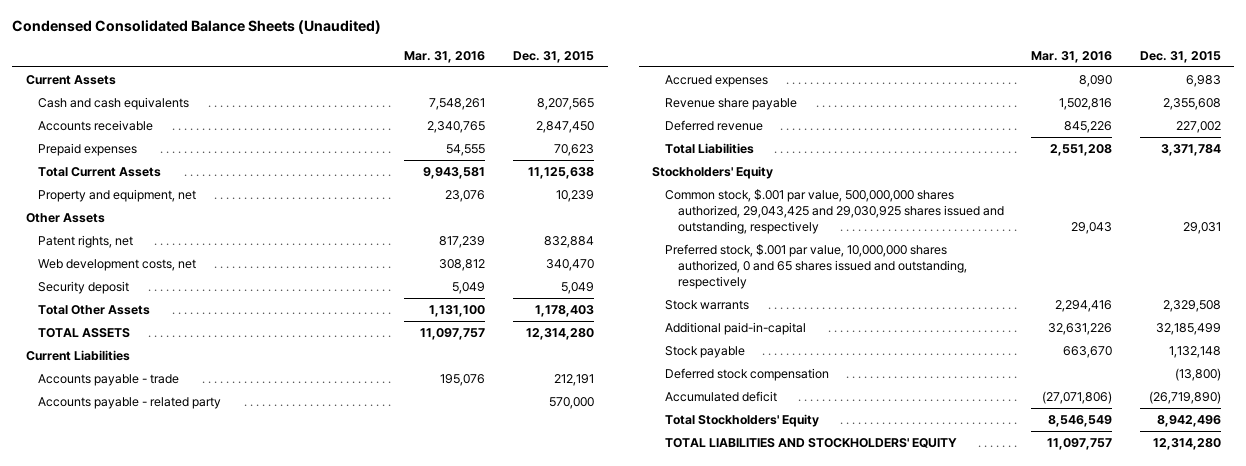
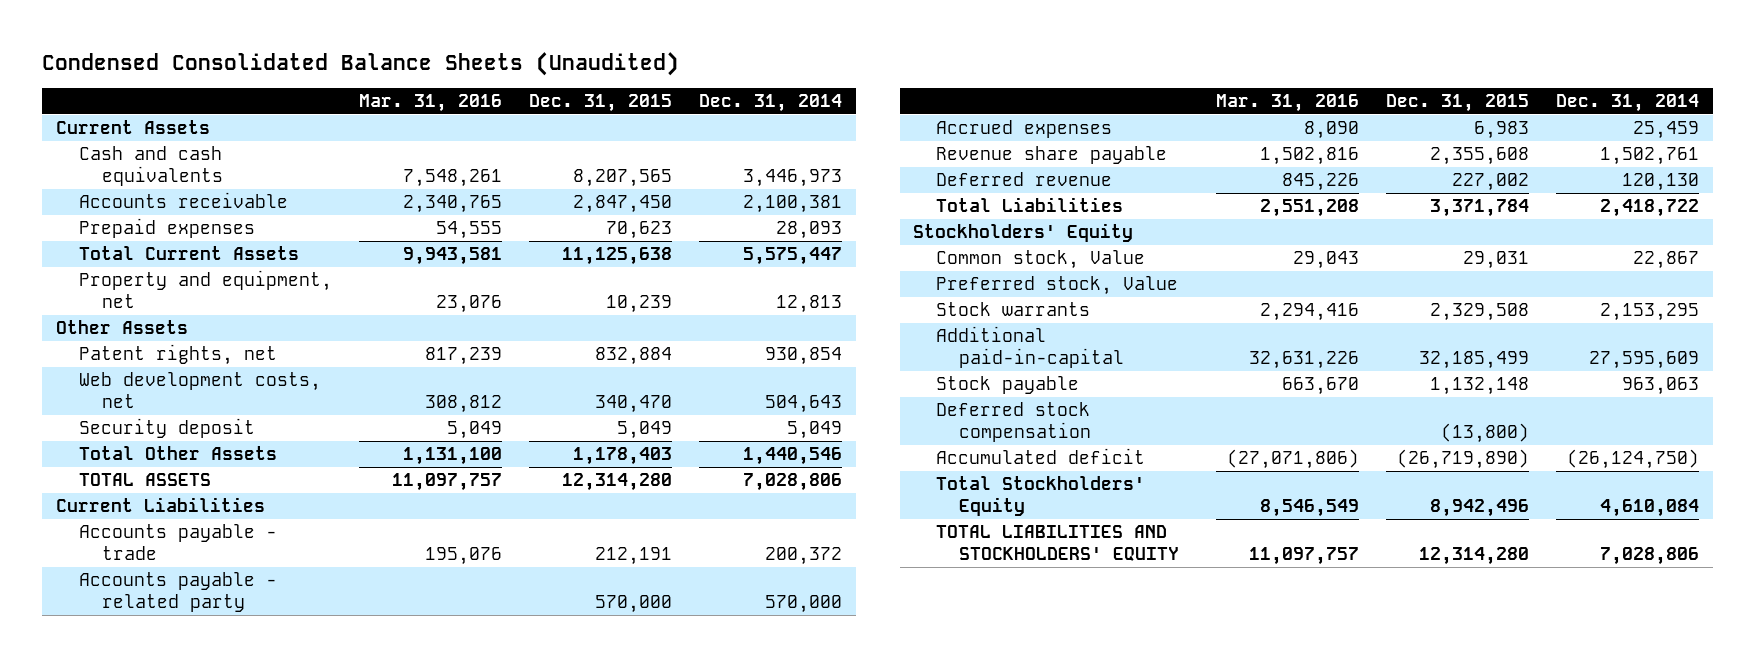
none -> [698,93,842,112] Dec. 31, 2014
[665,188,1004,235] Common stock, $.001 par value, 500,000,000 shares authorized, 29,043,425 and 29,030,925 shares issued and outstanding, respectively -> [936,250,1146,270] Common stock, Value
[665,243,967,290] Preferred stock, $.001 par value, 10,000,000 shares authorized, 0 and 65 shares issued and outstanding, respectively -> [936,276,1179,296] Preferred stock, Value

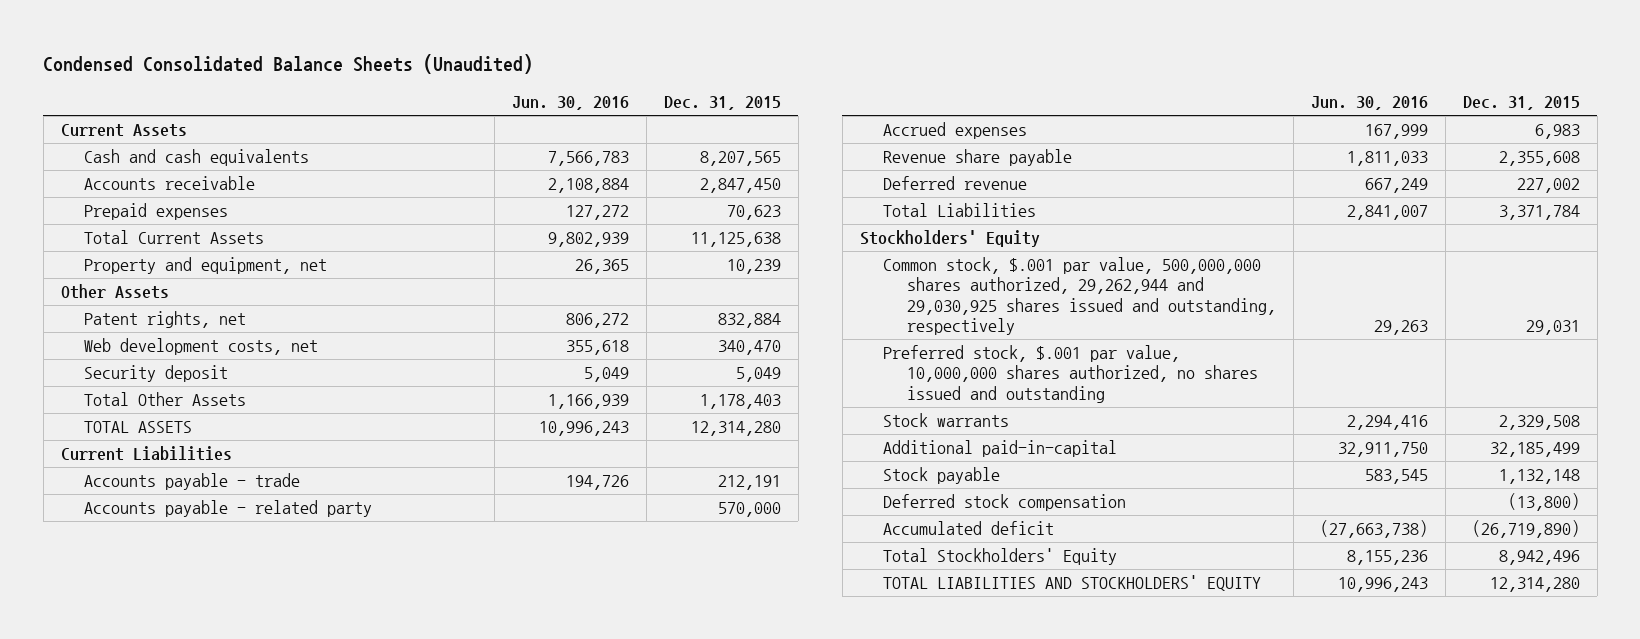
[358,93,502,112] Mar. 31, 2016 -> none
[698,93,842,112] Dec. 31, 2014 -> none
none -> [511,96,629,111] Jun. 30, 2016
[936,250,1146,270] Common stock, Value -> [883,257,1276,335] Common stock, $.001 par value, 500,000,000 shares authorized, 29,262,944 and 29,030,925 shares issued and outstanding, respectively
[936,276,1179,296] Preferred stock, Value -> [883,345,1258,403] Preferred stock, $.001 par value, 10,000,000 shares authorized, no shares issued and outstanding

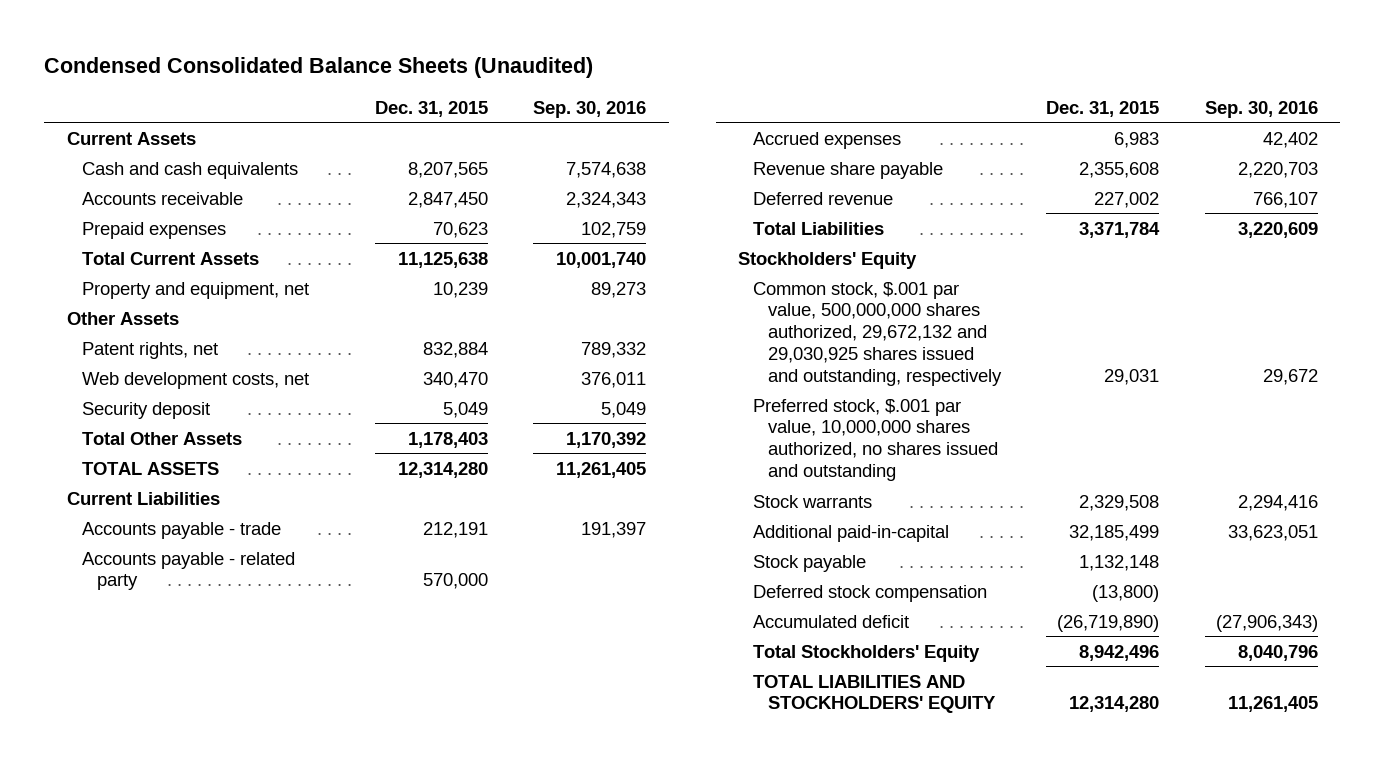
[511,96,629,111] Jun. 30, 2016 -> none
none -> [533,100,647,118] Sep. 30, 2016
[883,257,1276,335] Common stock, $.001 par value, 500,000,000 shares authorized, 29,262,944 and 29,030,925 shares issued and outstanding, respectively -> [753,281,1002,386] Common stock, $.001 par value, 500,000,000 shares authorized, 29,672,132 and 29,030,925 shares issued and outstanding, respectively

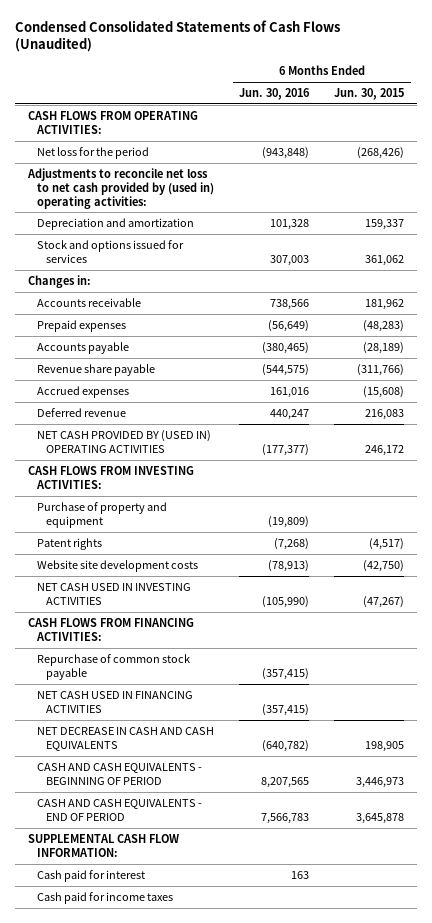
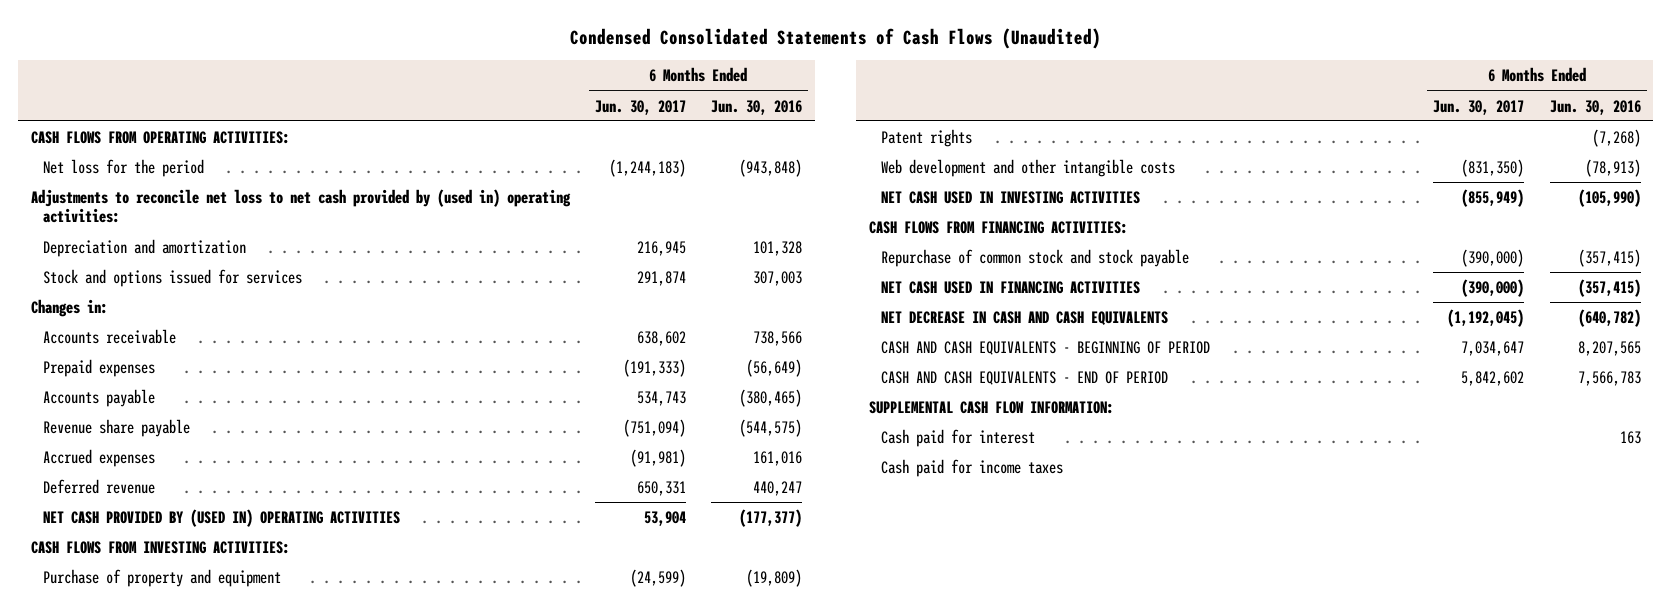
[334,88,405,101] Jun. 30, 2015 -> none
none -> [594,99,686,115] Jun. 30, 2017
[36,559,198,572] Website site development costs -> [881,158,1176,177] Web development and other intangible costs
[36,653,190,680] Repurchase of common stock payable -> [881,248,1190,267] Repurchase of common stock and stock payable

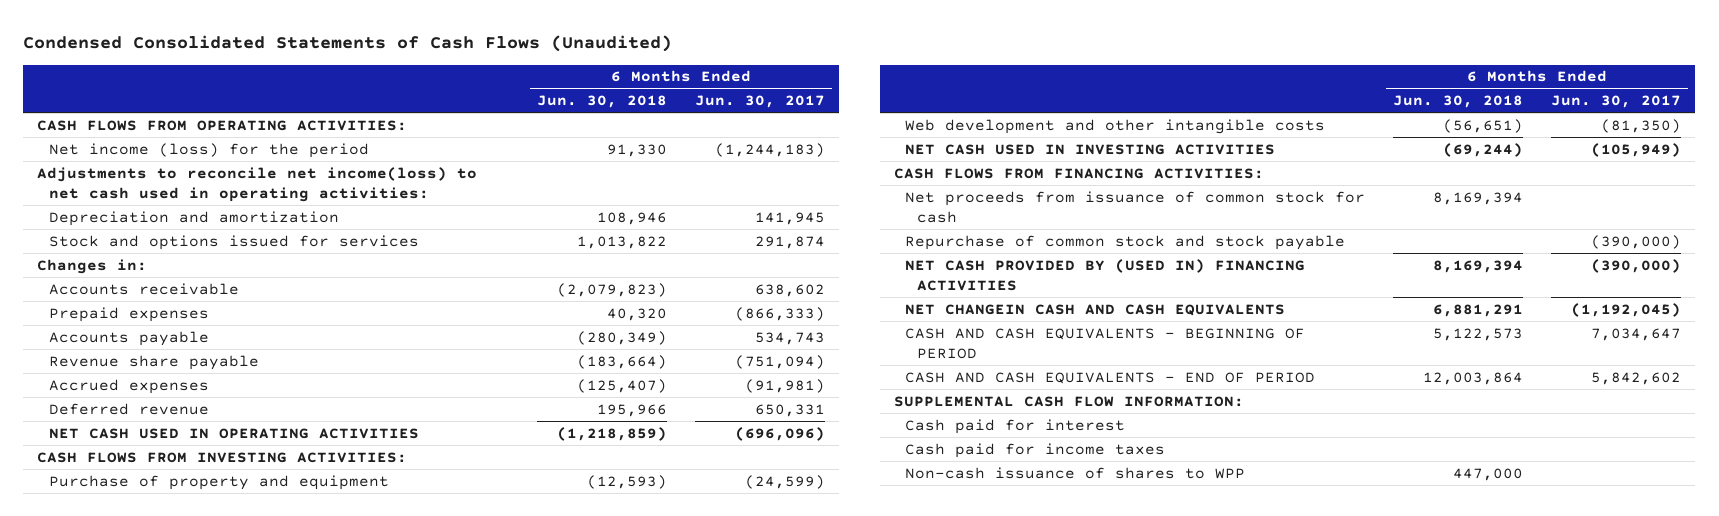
[711,99,803,115] Jun. 30, 2016 -> none
none -> [537,95,668,109] Jun. 30, 2018
[42,158,204,177] Net loss for the period -> [49,142,370,158] Net income (loss) for the period
[30,188,571,224] Adjustments to reconcile net loss to net cash provided by (used in) operating activities: -> [37,166,478,202] Adjustments to reconcile net income(loss) to net cash used in operating activities:
[636,240,686,256] 216,945 -> [755,211,826,225] 141,945
[622,358,686,377] (191,333) -> [735,306,826,321] (866,333)
[42,508,400,527] NET CASH PROVIDED BY (USED IN) OPERATING ACTIVITIES -> [49,427,420,439] NET CASH USED IN OPERATING ACTIVITIES
[643,510,686,526] 53,904 -> [735,426,826,441] (696,096)
[881,128,973,147] Patent rights -> none
[1461,158,1525,177] (831,350) -> [1601,118,1682,133] (81,350)
[1461,188,1525,207] (855,949) -> [1591,142,1682,157] (105,949)
none -> [905,190,1366,223] Net proceeds from issuance of common stock for cash
[881,280,1141,294] NET CASH USED IN FINANCING ACTIVITIES -> [905,258,1306,291] NET CASH PROVIDED BY (USED IN) FINANCING ACTIVITIES
[881,310,1169,325] NET DECREASE IN CASH AND CASH EQUIVALENTS -> [905,303,1286,316] NET CHANGEIN CASH AND CASH EQUIVALENTS
none -> [905,466,1246,479] Non-cash issuance of shares to WPP

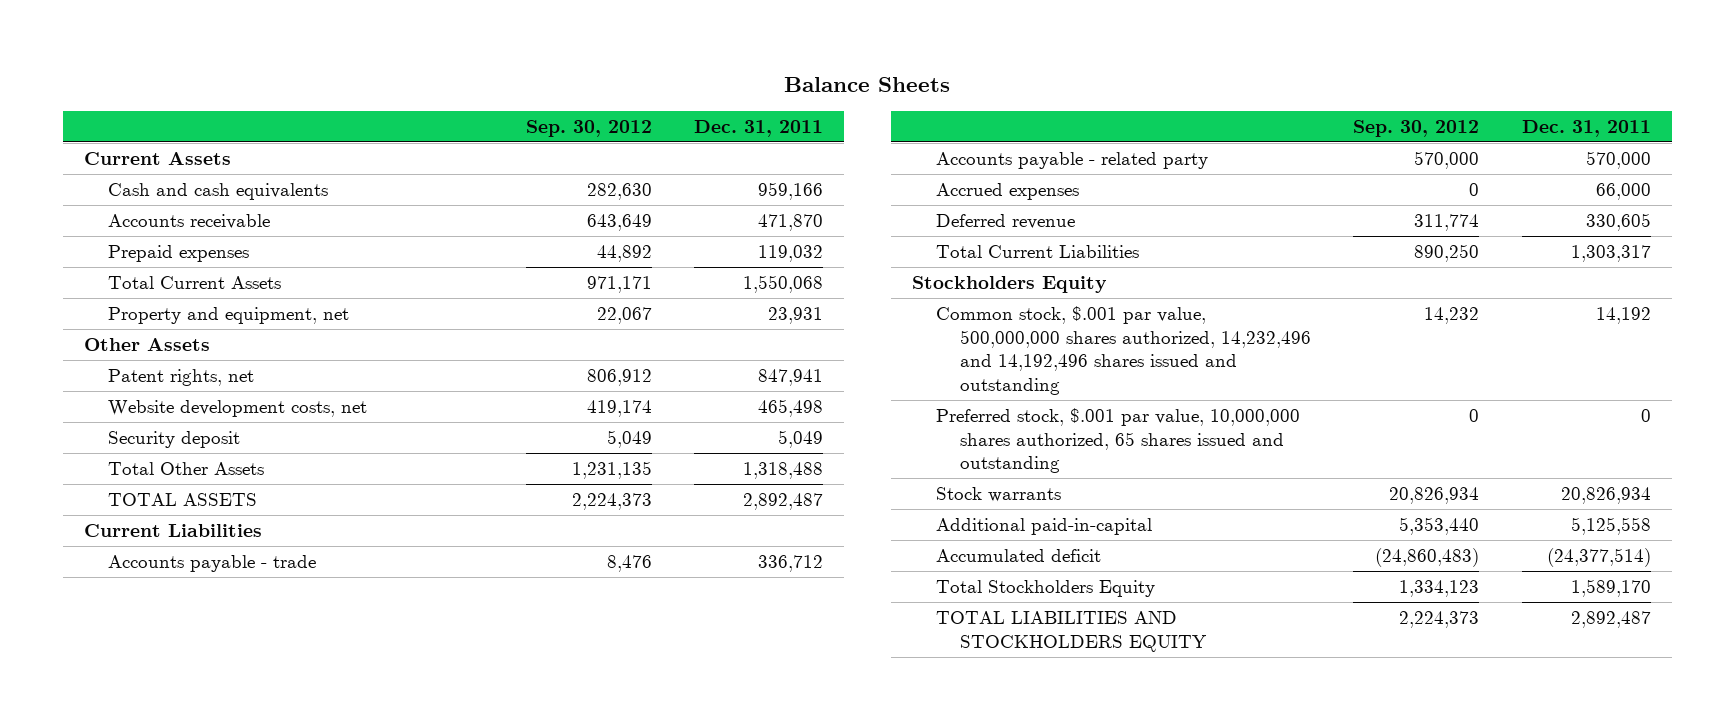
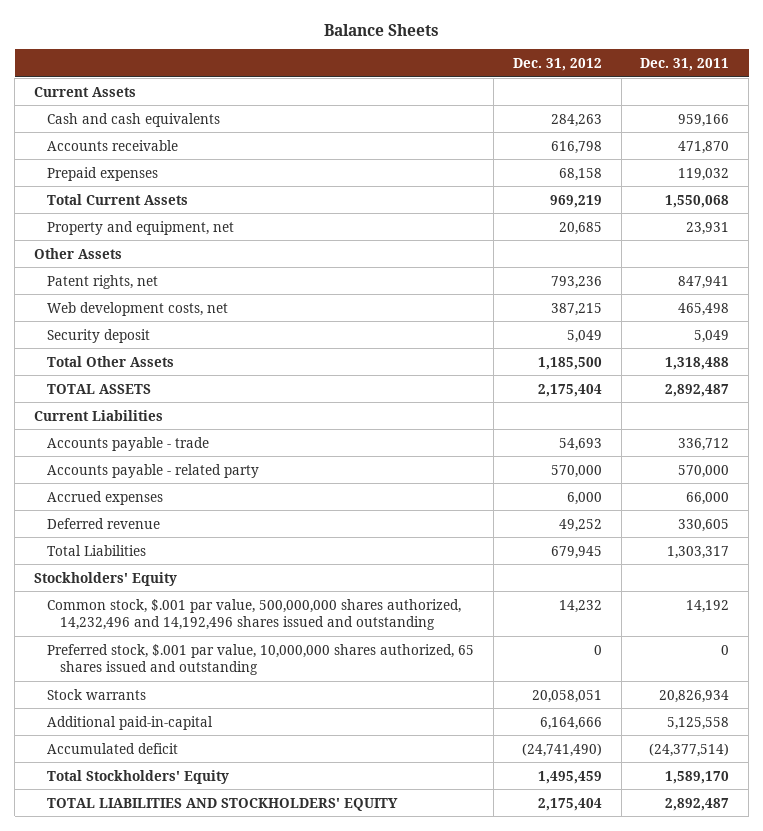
[525,119,652,137] Sep. 30, 2012 -> none
none -> [512,57,602,71] Dec. 31, 2012
[108,400,368,418] Website development costs, net -> [47,301,229,316] Web development costs, net
[936,245,1140,259] Total Current Liabilities -> [47,544,147,556] Total Liabilities
[911,276,1107,294] Stockholders Equity -> [33,571,177,586] Stockholders' Equity
[936,580,1156,598] Total Stockholders Equity -> [47,769,230,784] Total Stockholders' Equity
[936,611,1208,652] TOTAL LIABILITIES AND STOCKHOLDERS EQUITY -> [47,797,399,811] TOTAL LIABILITIES AND STOCKHOLDERS' EQUITY

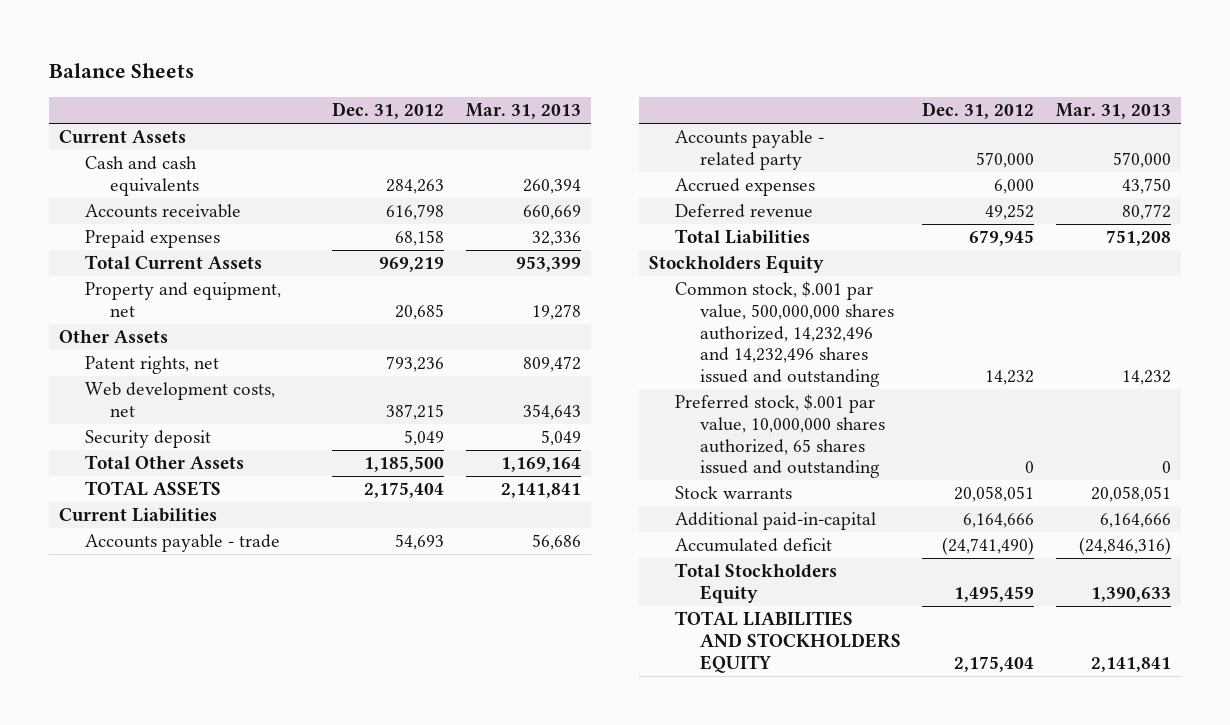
[640,57,730,71] Dec. 31, 2011 -> none
none -> [465,102,581,119] Mar. 31, 2013
[33,571,177,586] Stockholders' Equity -> [649,255,825,274] Stockholders Equity
[47,598,462,631] Common stock, $.001 par value, 500,000,000 shares authorized, 14,232,496 and 14,192,496 shares issued and outstanding -> [674,281,894,388] Common stock, $.001 par value, 500,000,000 shares authorized, 14,232,496 and 14,232,496 shares issued and outstanding
[47,769,230,784] Total Stockholders' Equity -> [674,563,837,604] Total Stockholders Equity
[47,797,399,811] TOTAL LIABILITIES AND STOCKHOLDERS' EQUITY -> [674,611,901,673] TOTAL LIABILITIES AND STOCKHOLDERS EQUITY

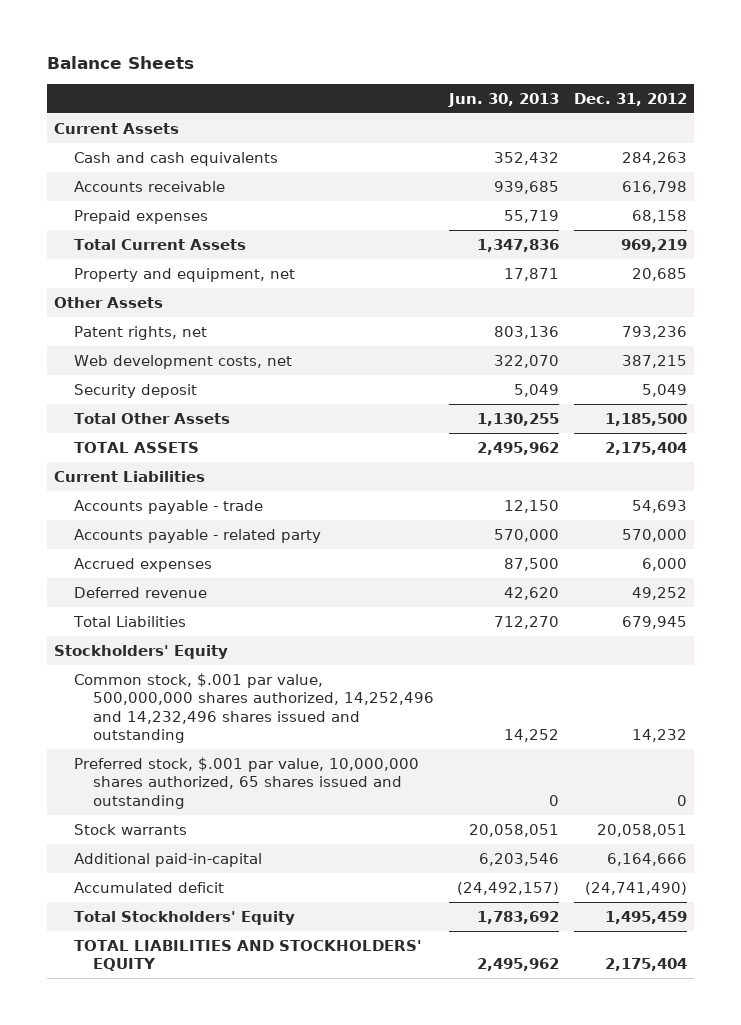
[465,102,581,119] Mar. 31, 2013 -> none
none -> [447,92,559,107] Jun. 30, 2013
[649,255,825,274] Stockholders Equity -> [54,644,229,659] Stockholders' Equity
[674,281,894,388] Common stock, $.001 par value, 500,000,000 shares authorized, 14,232,496 and 14,232,496 shares issued and outstanding -> [73,672,434,744] Common stock, $.001 par value, 500,000,000 shares authorized, 14,252,496 and 14,232,496 shares issued and outstanding
[674,563,837,604] Total Stockholders Equity -> [73,910,295,925] Total Stockholders' Equity
[674,611,901,673] TOTAL LIABILITIES AND STOCKHOLDERS EQUITY -> [73,939,422,972] TOTAL LIABILITIES AND STOCKHOLDERS' EQUITY

